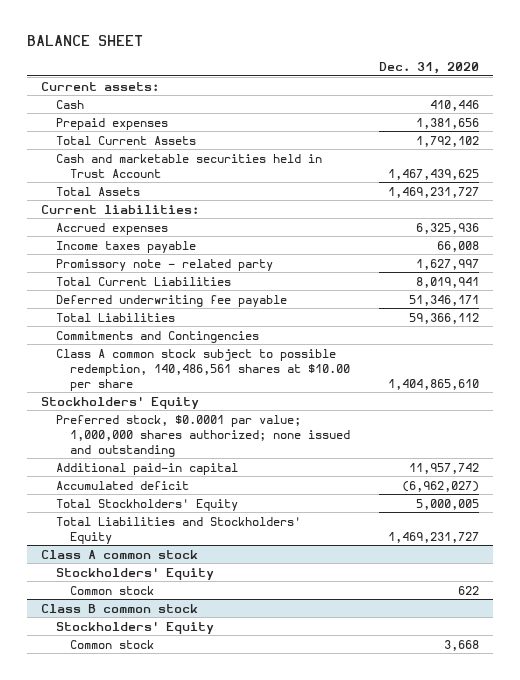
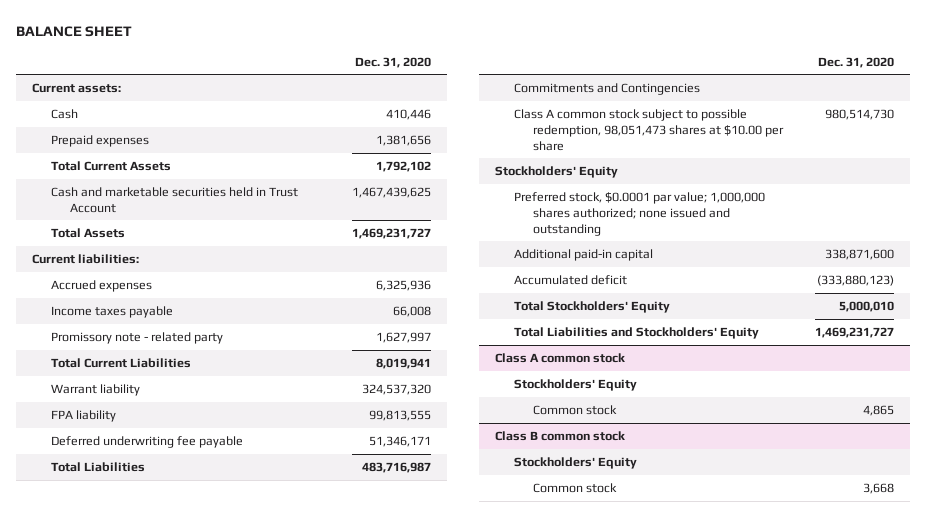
none -> [51,383,141,396] Warrant liability
none -> [51,409,117,422] FPA liability
[408,312,479,324] 59,366,112 -> [362,461,432,473] 483,716,987
[55,348,351,391] Class A common stock subject to possible redemption, 140,486,561 shares at $10.00 per share -> [514,108,785,151] Class A common stock subject to possible redemption, 98,051,473 shares at $10.00 per share
[387,378,479,390] 1,404,865,610 -> [825,108,895,120] 980,514,730
[408,462,479,474] 11,957,742 -> [825,248,895,260] 338,871,600
[401,480,479,492] (6,962,027) -> [817,274,895,286] (333,880,123)
[415,498,479,510] 5,000,005 -> [839,300,895,312] 5,000,010
[457,585,479,595] 622 -> [863,404,895,416] 4,865

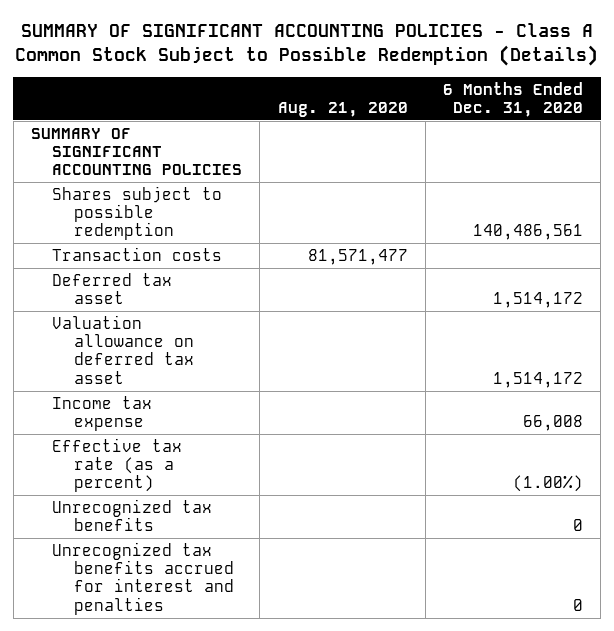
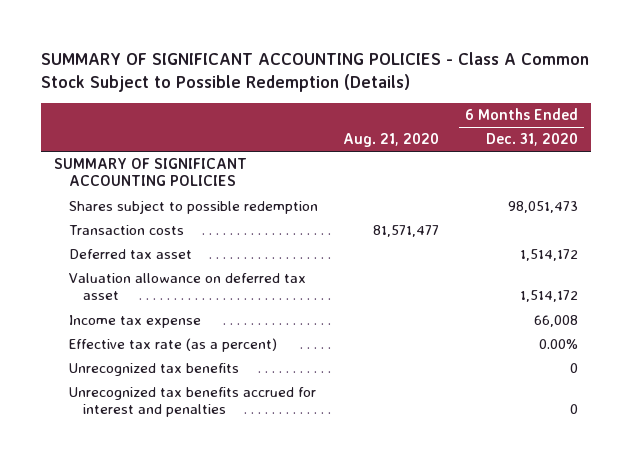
[472,224,583,241] 140,486,561 -> [508,201,579,214] 98,051,473
[512,475,583,493] (1.00%) -> [539,339,579,350] 0.00%

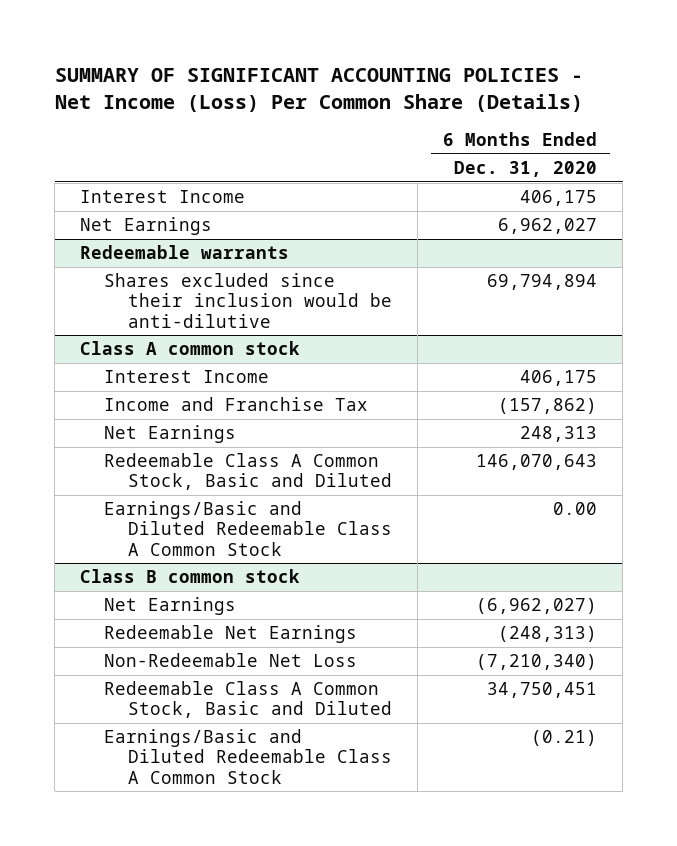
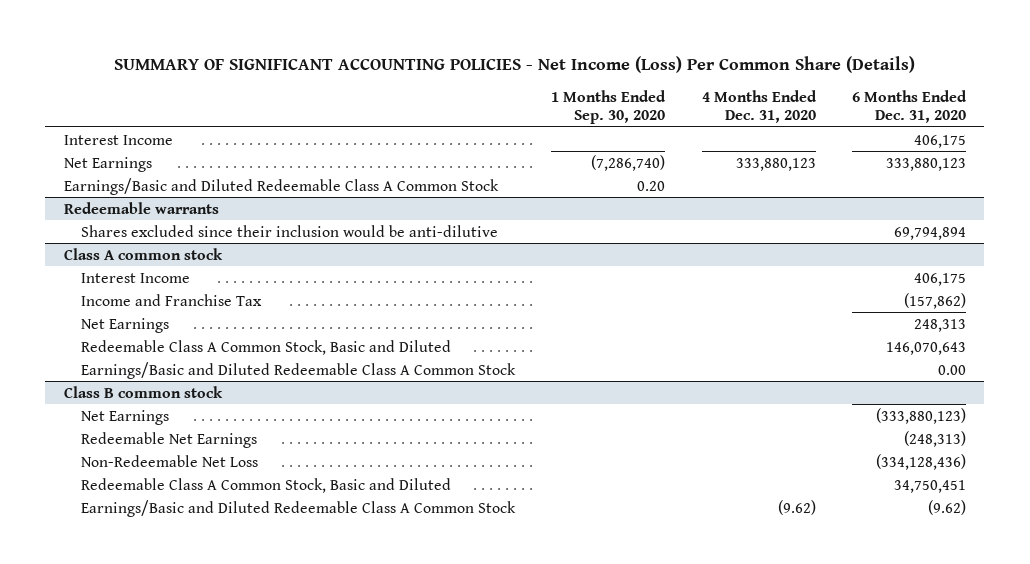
none -> [551,89,667,125] 1 Months Ended Sep. 30, 2020
none -> [701,89,817,124] 4 Months Ended Dec. 31, 2020
[498,218,598,235] 6,962,027 -> [885,157,966,171] 333,880,123
none -> [63,177,499,195] Earnings/Basic and Diluted Redeemable Class A Common Stock
[476,598,598,615] (6,962,027) -> [875,407,966,424] (333,880,123)
[476,654,598,671] (7,210,340) -> [875,453,966,470] (334,128,436)
[531,730,598,747] (0.21) -> [927,499,966,515] (9.62)

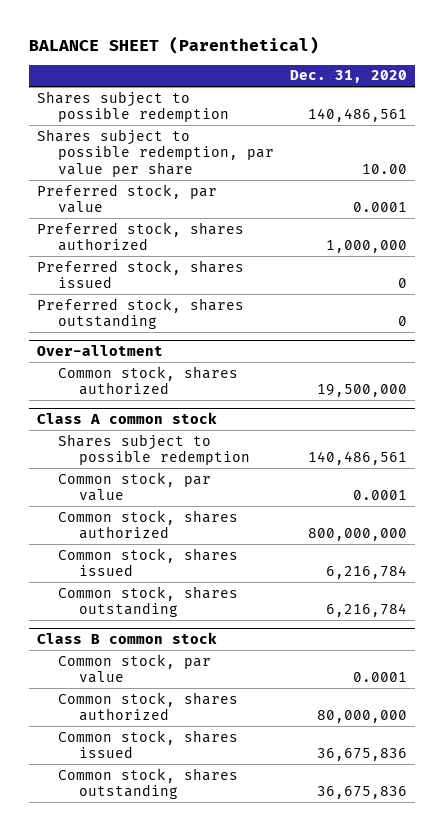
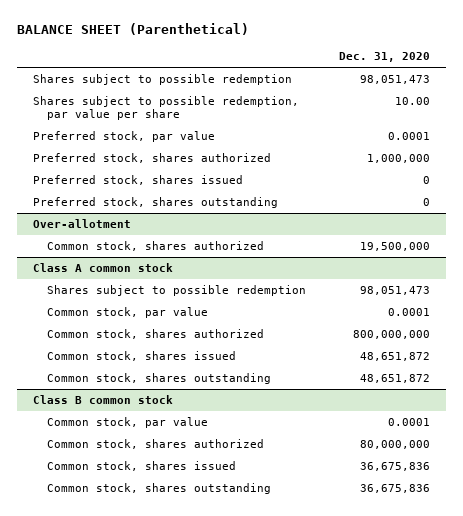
[307,108,407,123] 140,486,561 -> [359,75,430,85] 98,051,473
[307,451,407,466] 140,486,561 -> [359,286,430,296] 98,051,473
[325,565,407,580] 6,216,784 -> [359,352,430,362] 48,651,872
[325,603,407,618] 6,216,784 -> [359,374,430,384] 48,651,872

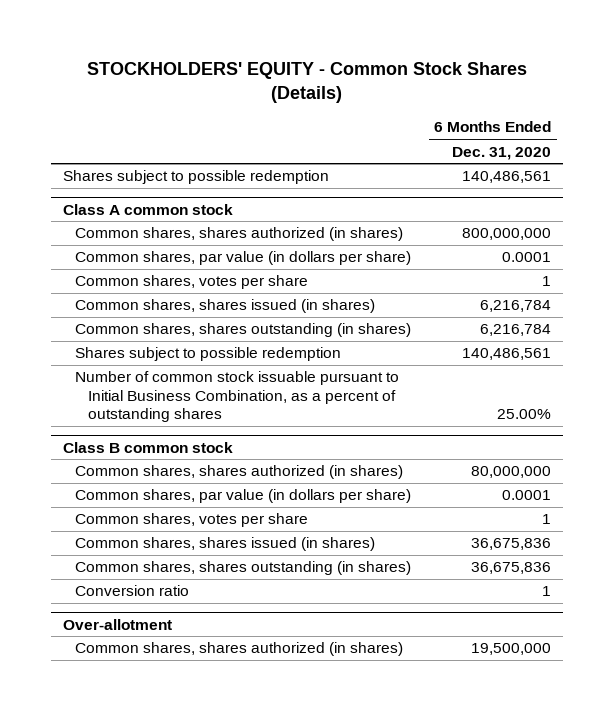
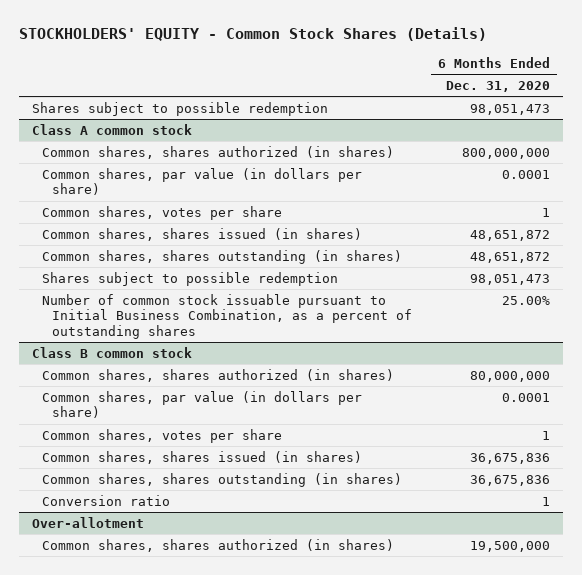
[462,171,552,184] 140,486,561 -> [470,103,551,115] 98,051,473
[480,300,552,313] 6,216,784 -> [470,229,551,241] 48,651,872
[480,324,552,337] 6,216,784 -> [470,251,551,263] 48,651,872
[462,348,552,361] 140,486,561 -> [470,273,551,285] 98,051,473

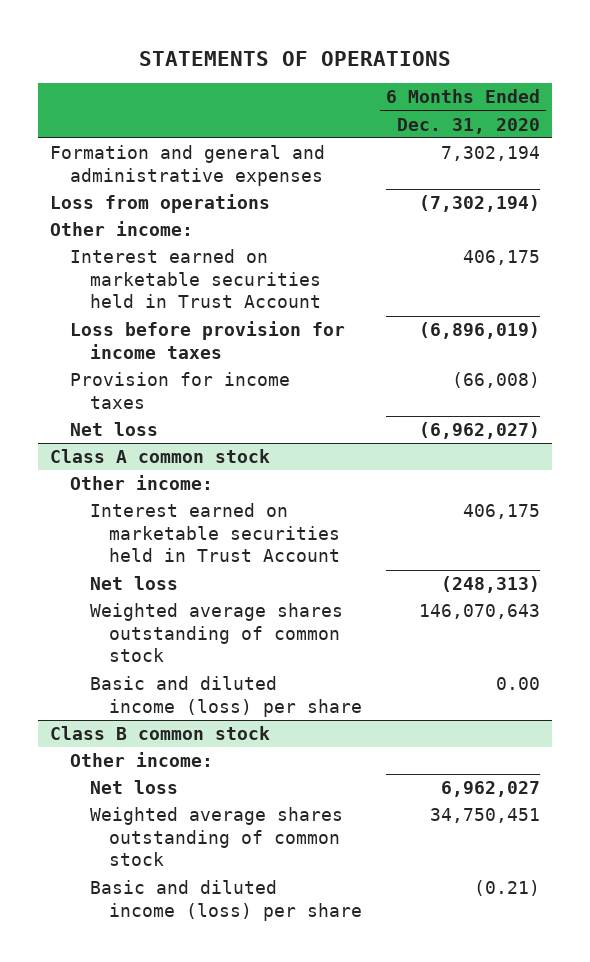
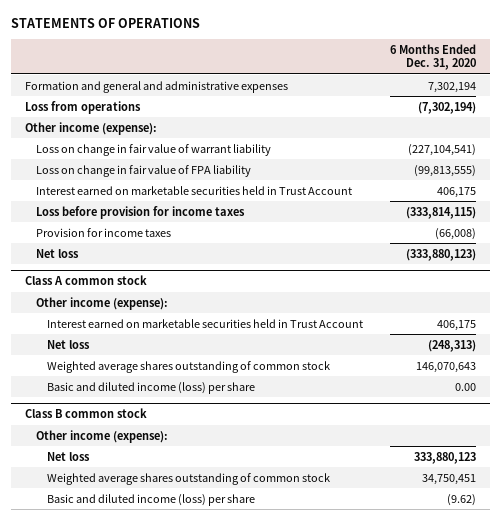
[50,221,194,237] Other income: -> [24,121,157,135] Other income (expense):
none -> [35,143,271,156] Loss on change in fair value of warrant liability
none -> [35,164,251,177] Loss on change in fair value of FPA liability
[419,322,541,340] (6,896,019) -> [406,206,477,219] (333,814,115)
[419,422,541,440] (6,962,027) -> [406,248,477,261] (333,880,123)
[69,475,213,491] Other income: -> [35,296,168,310] Other income (expense):
[69,752,213,768] Other income: -> [35,429,168,443] Other income (expense):
[441,781,541,798] 6,962,027 -> [414,451,477,464] 333,880,123
[474,880,541,897] (0.21) -> [447,493,477,506] (9.62)

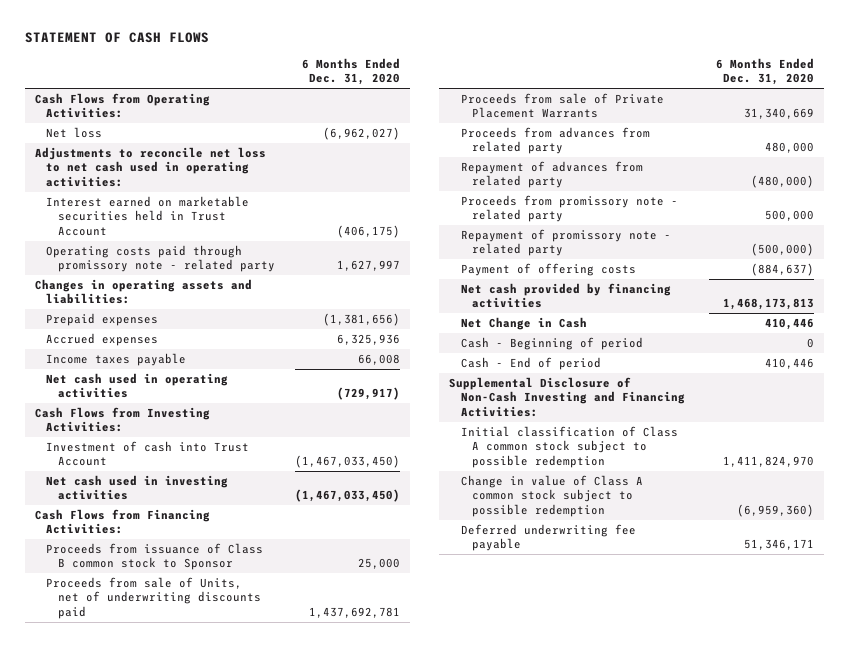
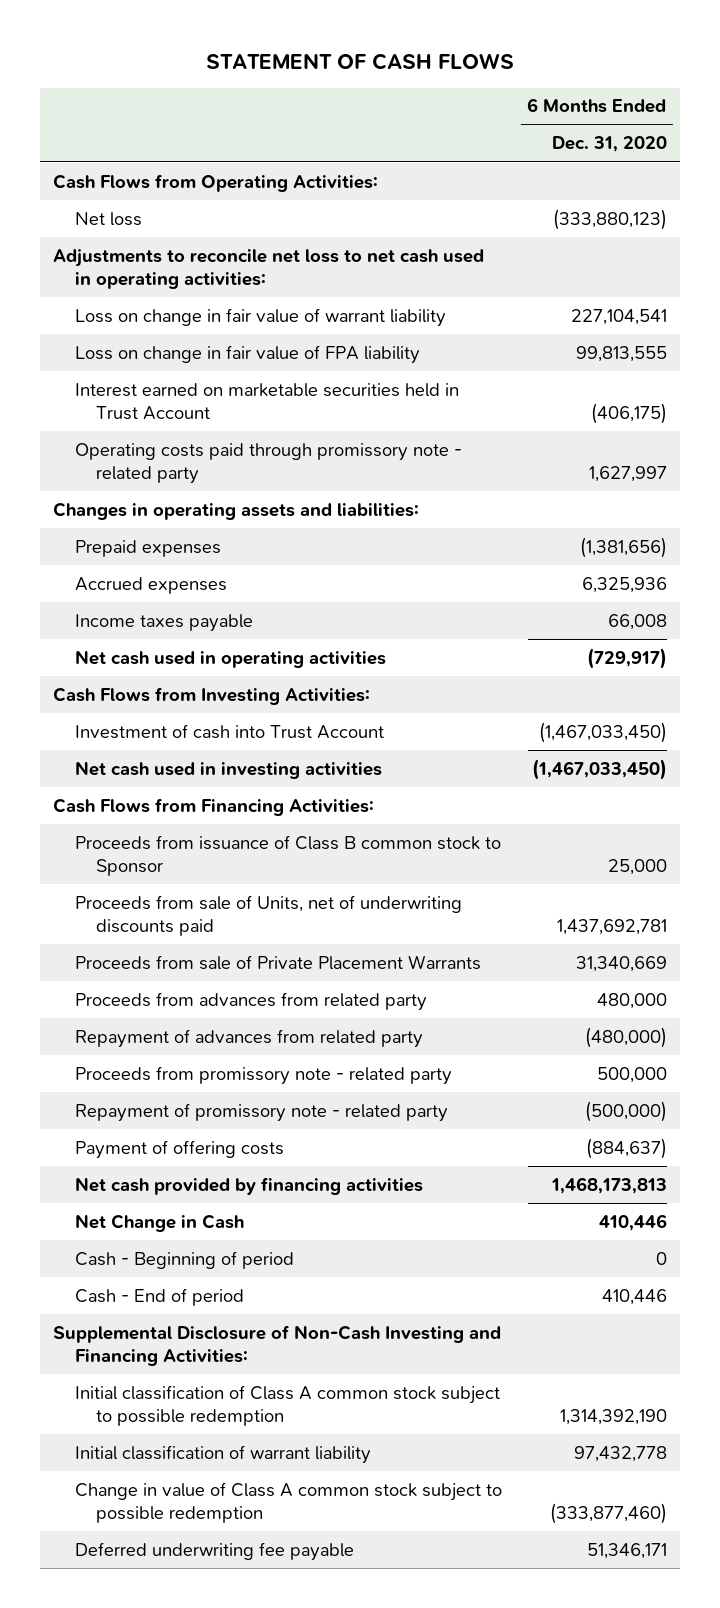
[323,126,401,140] (6,962,027) -> [552,208,667,230] (333,880,123)
none -> [74,307,446,327] Loss on change in fair value of warrant liability
none -> [74,344,420,364] Loss on change in fair value of FPA liability
[723,455,815,467] 1,411,824,970 -> [559,1408,667,1425] 1,314,392,190
none -> [74,1444,371,1464] Initial classification of warrant liability
[737,503,815,517] (6,959,360) -> [549,1502,667,1524] (333,877,460)

